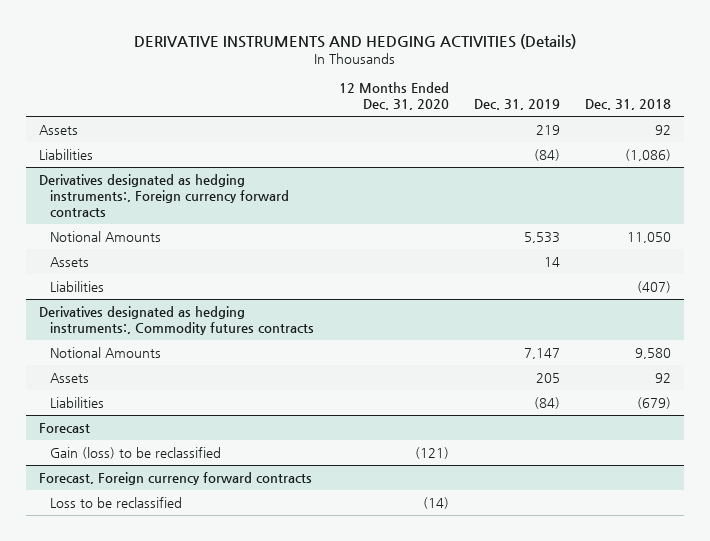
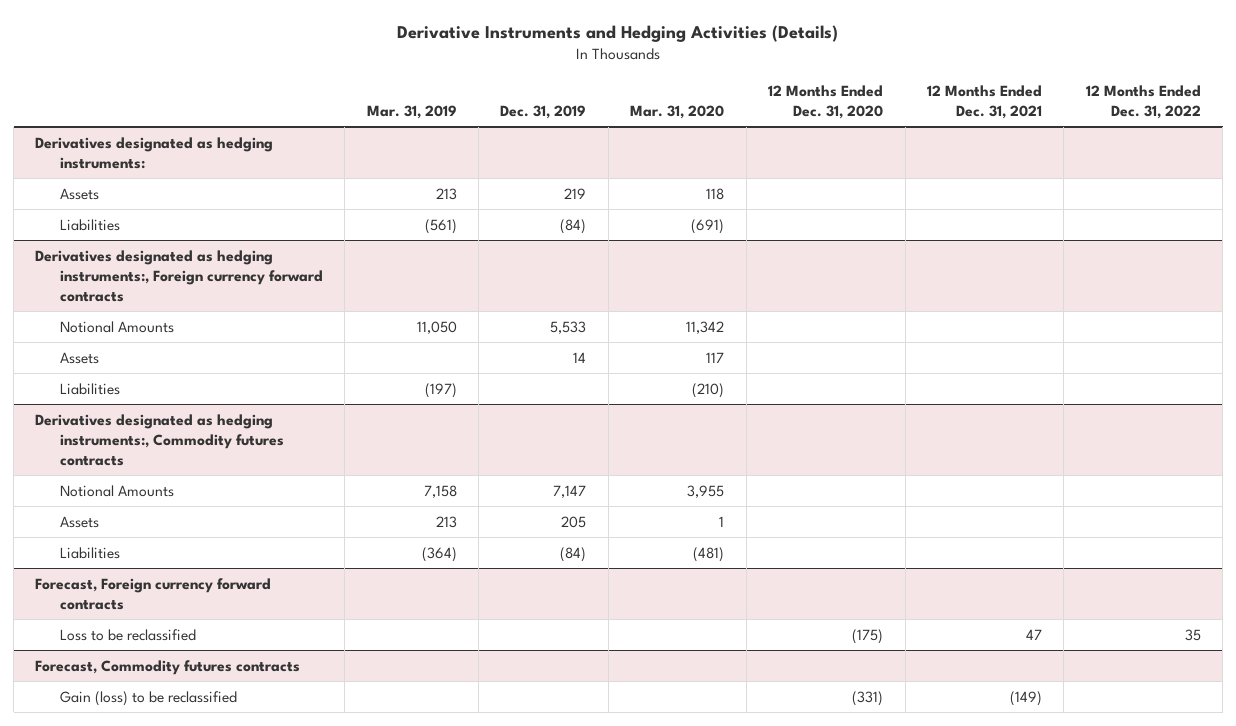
[134,33,577,49] DERIVATIVE INSTRUMENTS AND HEDGING ACTIVITIES (Details) -> [397,24,839,42] Derivative Instruments and Hedging Activities (Details)
[585,98,672,110] Dec. 31, 2018 -> none
none -> [366,104,457,119] Mar. 31, 2019
none -> [630,104,725,119] Mar. 31, 2020
none -> [927,84,1043,119] 12 Months Ended Dec. 31, 2021
none -> [1085,84,1201,119] 12 Months Ended Dec. 31, 2022
none -> [35,136,274,169] Derivatives designated as hedging instruments:
[38,423,90,434] Forecast -> none
[50,447,222,460] Gain (loss) to be reclassified -> none
[423,497,450,510] (14) -> [852,628,884,644] (175)
none -> [35,659,301,675] Forecast, Commodity futures contracts
none -> [59,690,237,706] Gain (loss) to be reclassified

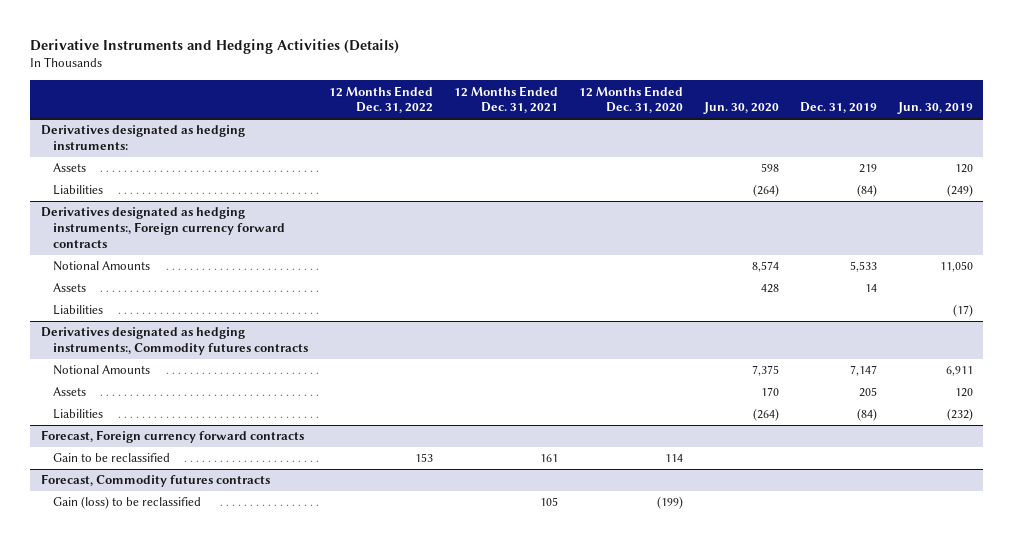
[366,104,457,119] Mar. 31, 2019 -> none
[630,104,725,119] Mar. 31, 2020 -> none
none -> [702,102,779,115] Jun. 30, 2020
none -> [896,102,973,115] Jun. 30, 2019
[59,628,196,641] Loss to be reclassified -> [53,453,171,463] Gain to be reclassified
[852,628,884,644] (175) -> [665,454,684,463] 114
[1026,628,1043,640] 47 -> [540,454,559,463] 161
[1184,628,1201,641] 35 -> [415,453,434,463] 153
[852,690,884,706] (331) -> [657,496,684,510] (199)
[1010,690,1043,706] (149) -> [540,497,559,507] 105

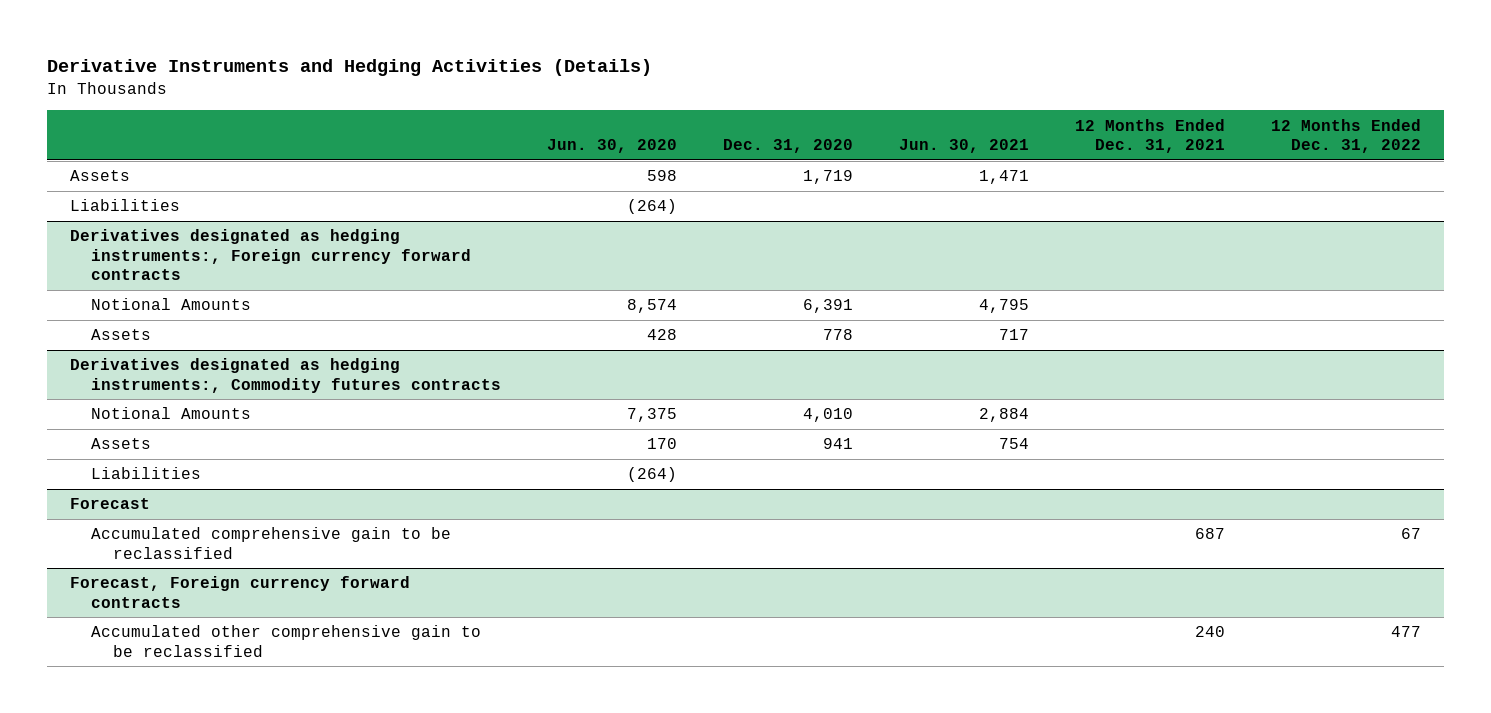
[579,85,684,114] 12 Months Ended Dec. 31, 2020 -> none
[799,102,877,114] Dec. 31, 2019 -> none
[896,102,973,115] Jun. 30, 2019 -> none
none -> [723,138,854,153] Dec. 31, 2020
none -> [899,138,1030,153] Jun. 30, 2021
[40,125,245,151] Derivatives designated as hedging instruments: -> none
[53,305,104,316] Liabilities -> none
none -> [69,498,150,510] Forecast
none -> [91,527,452,559] Accumulated comprehensive gain to be reclassified
[40,474,270,488] Forecast, Commodity futures contracts -> none
[53,496,202,510] Gain (loss) to be reclassified -> none
[53,453,171,463] Gain to be reclassified -> [91,625,482,657] Accumulated other comprehensive gain to be reclassified
[415,453,434,463] 153 -> [1391,626,1422,638] 477
[540,454,559,463] 161 -> [1195,626,1226,638] 240

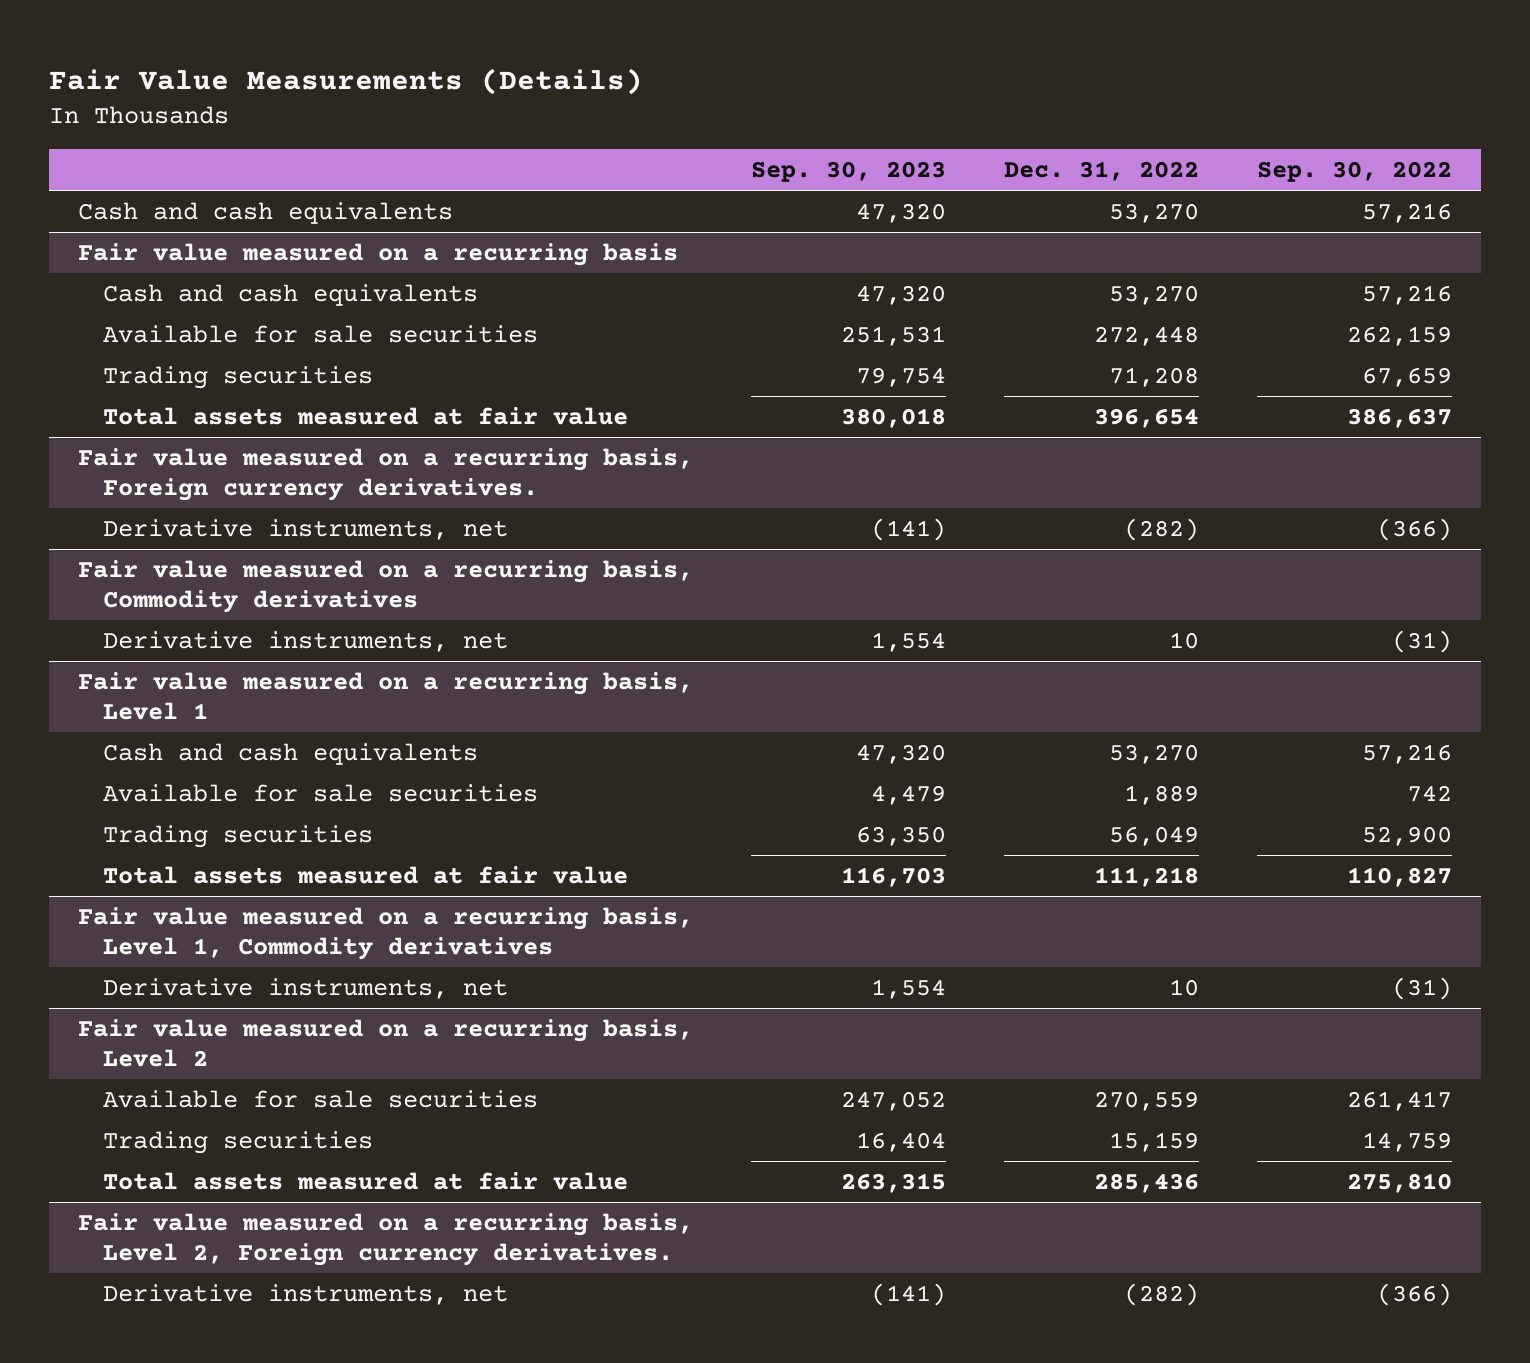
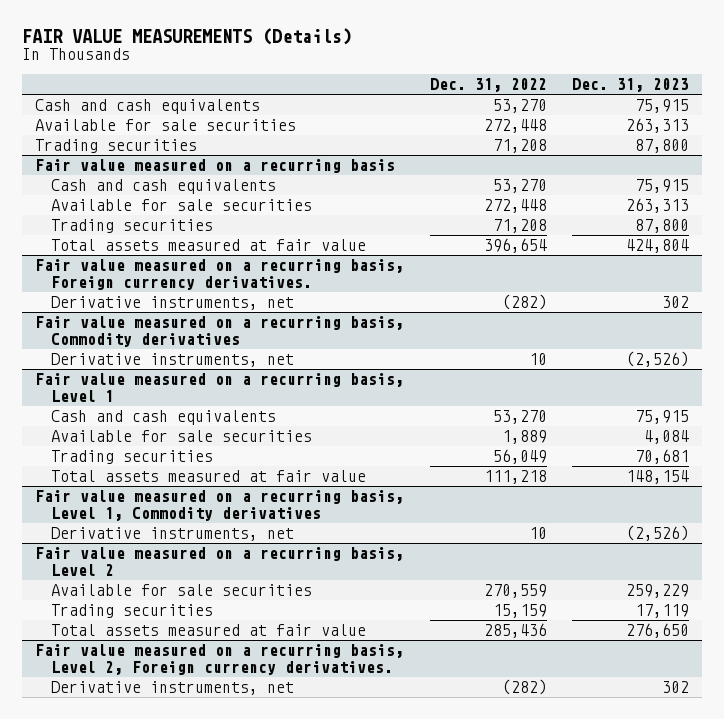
[48,67,643,95] Fair Value Measurements (Details) -> [22,27,353,45] FAIR VALUE MEASUREMENTS (Details)
[750,161,946,183] Sep. 30, 2023 -> none
[1257,161,1453,183] Sep. 30, 2022 -> none
none -> [572,77,690,92] Dec. 31, 2023
none -> [34,119,296,132] Available for sale securities
none -> [34,139,197,154] Trading securities

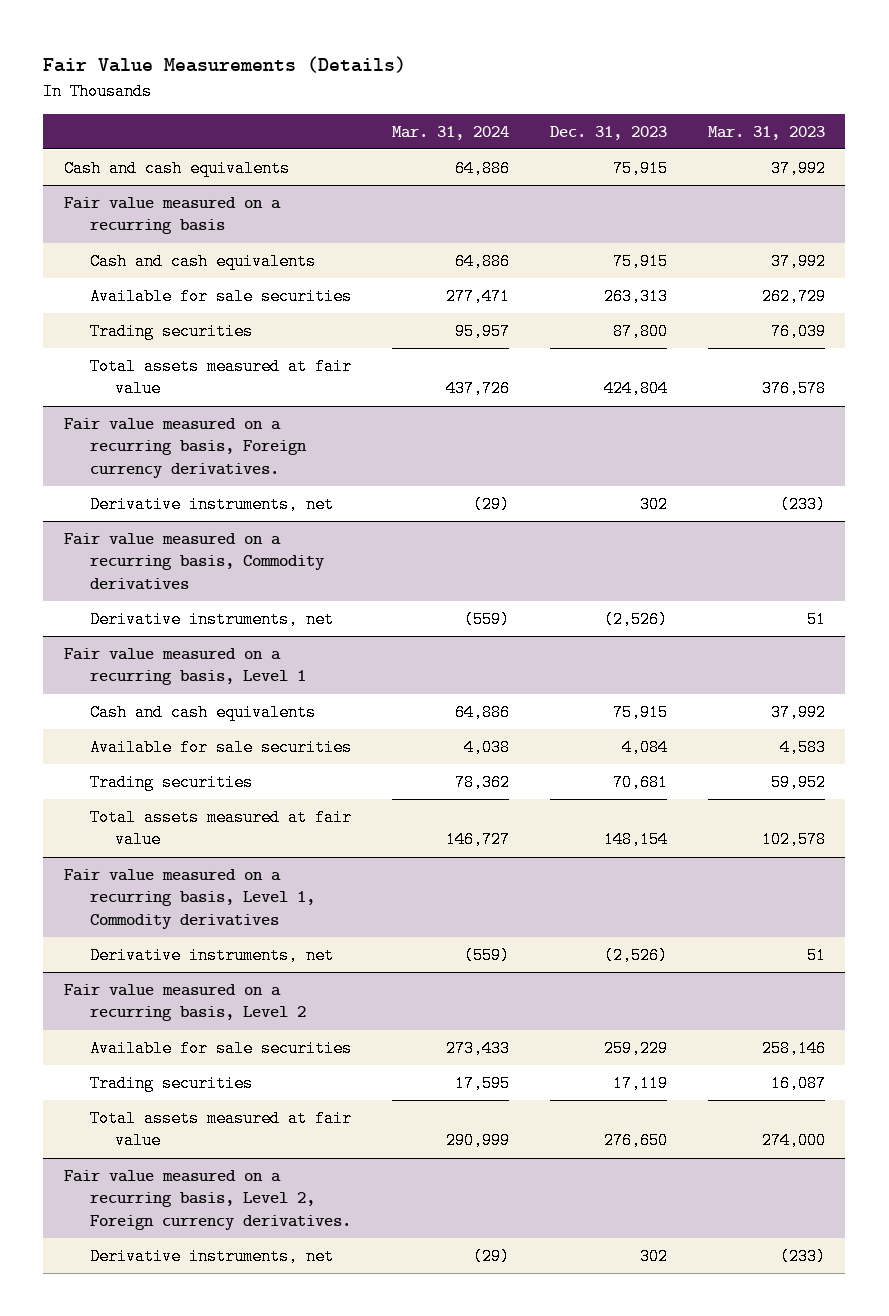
[22,27,353,45] FAIR VALUE MEASUREMENTS (Details) -> [43,56,407,74] Fair Value Measurements (Details)
[429,77,547,92] Dec. 31, 2022 -> none
none -> [391,125,509,140] Mar. 31, 2024
none -> [707,125,825,140] Mar. 31, 2023
[34,119,296,132] Available for sale securities -> none
[34,139,197,154] Trading securities -> none

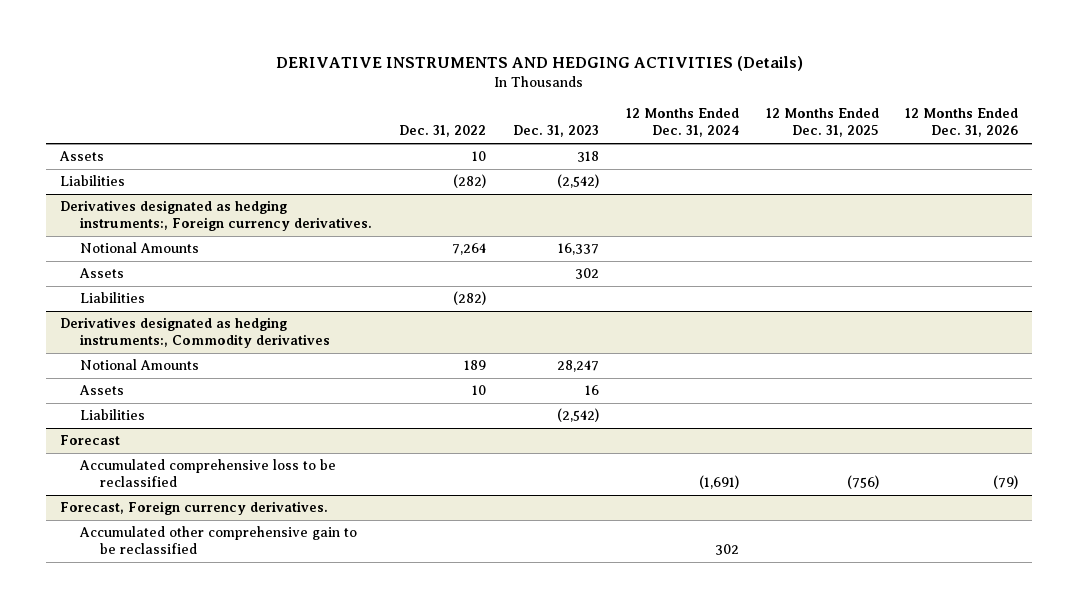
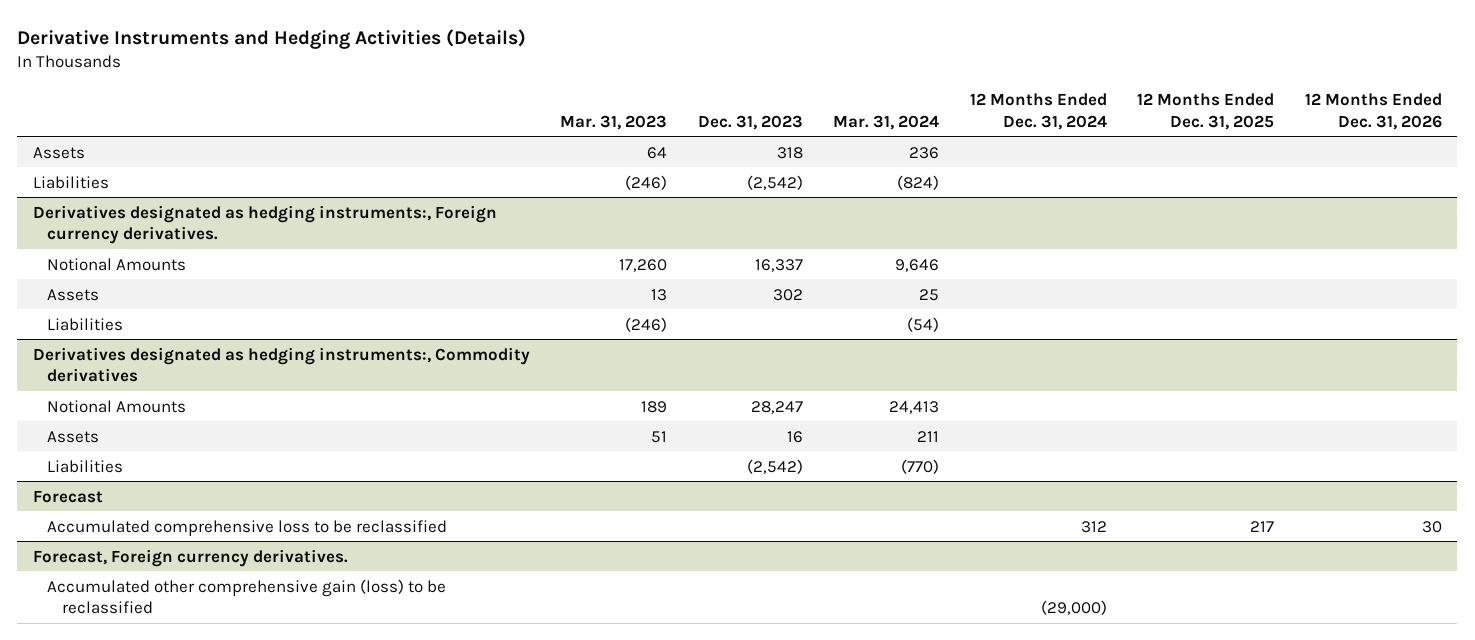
[276,56,804,72] DERIVATIVE INSTRUMENTS AND HEDGING ACTIVITIES (Details) -> [17,29,527,50] Derivative Instruments and Hedging Activities (Details)
[398,125,486,138] Dec. 31, 2022 -> none
none -> [560,114,668,130] Mar. 31, 2023
none -> [833,114,940,130] Mar. 31, 2024
[698,475,739,490] (1,691) -> [1080,520,1107,533] 312
[846,475,879,490] (756) -> [1250,520,1275,532] 217
[993,475,1019,490] (79) -> [1421,520,1442,533] 30
[78,526,357,555] Accumulated other comprehensive gain to be reclassified -> [47,578,447,615] Accumulated other comprehensive gain (loss) to be reclassified
[714,544,739,556] 302 -> [1040,600,1107,616] (29,000)

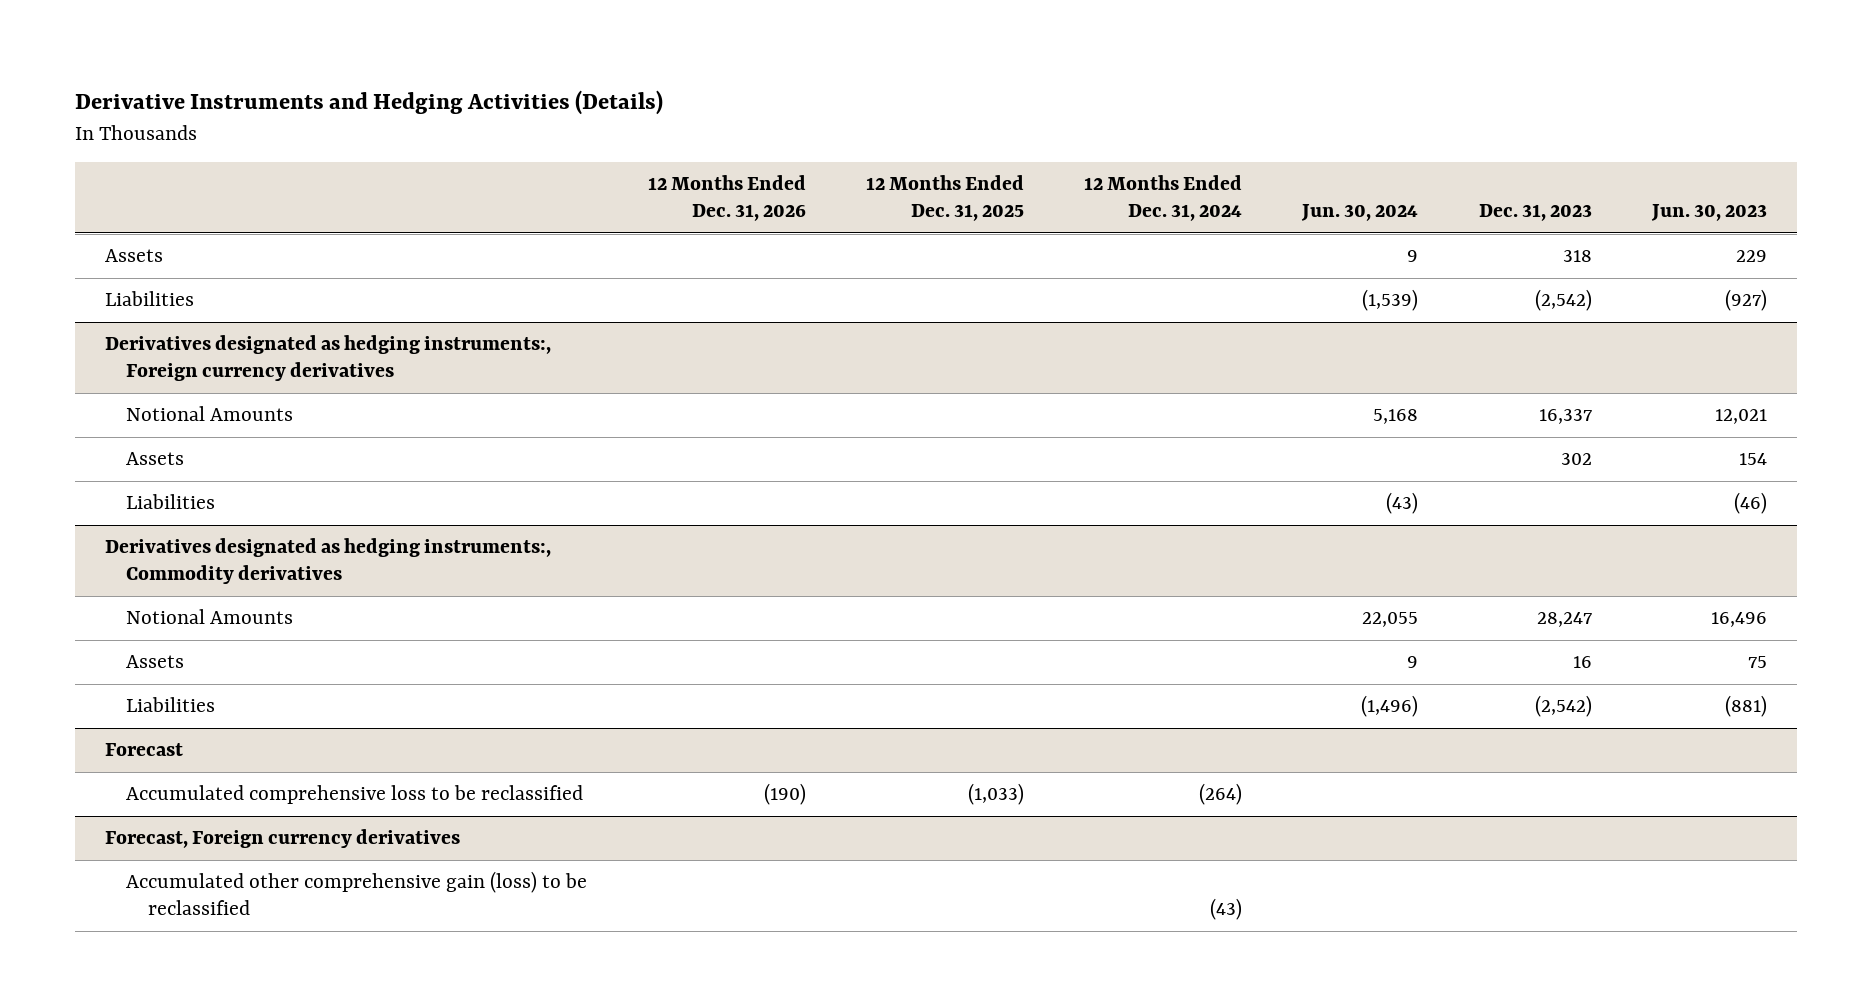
[560,114,668,130] Mar. 31, 2023 -> none
[833,114,940,130] Mar. 31, 2024 -> none
none -> [1301,204,1419,222] Jun. 30, 2024
none -> [1650,204,1767,222] Jun. 30, 2023
[32,204,497,245] Derivatives designated as hedging instruments:, Foreign currency derivatives. -> [104,335,551,382] Derivatives designated as hedging instruments:, Foreign currency derivatives
[1080,520,1107,533] 312 -> [1199,783,1243,806] (264)
[1250,520,1275,532] 217 -> [967,783,1024,806] (1,033)
[1421,520,1442,533] 30 -> [763,783,806,806] (190)
[32,548,348,567] Forecast, Foreign currency derivatives. -> [104,829,460,849] Forecast, Foreign currency derivatives
[1040,600,1107,616] (29,000) -> [1210,898,1243,921] (43)

